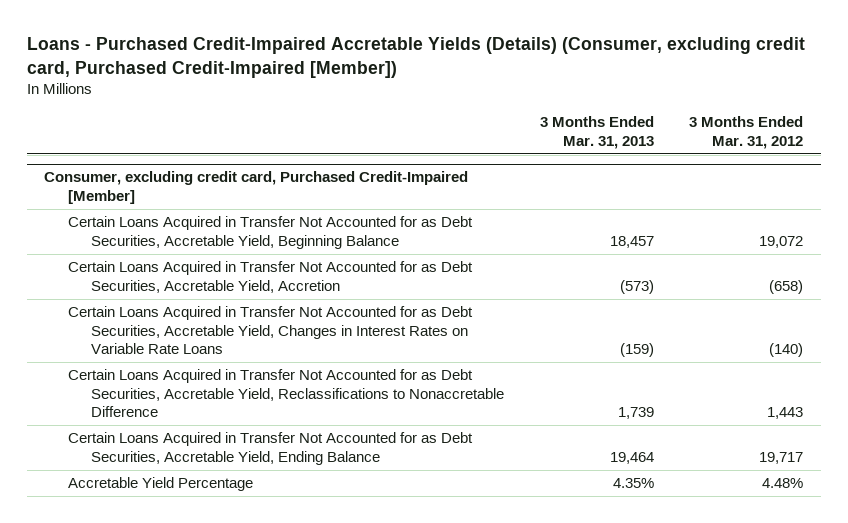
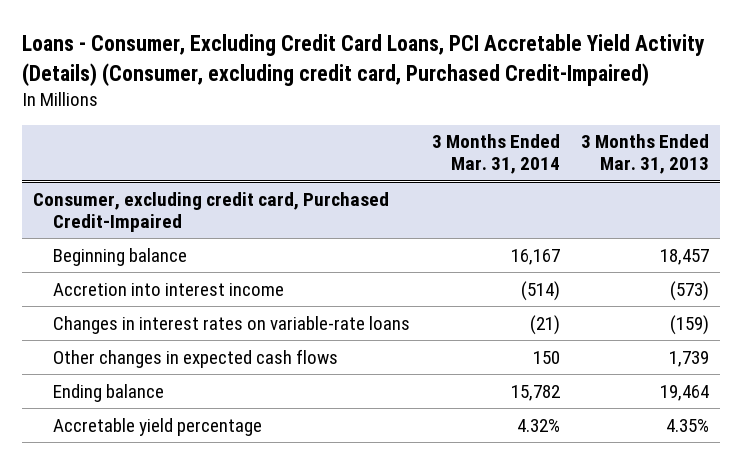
[26,37,805,78] Loans - Purchased Credit-Impaired Accretable Yields (Details) (Consumer, excluding credit card, Purchased Credit-Impaired [Member]) -> [22,34,706,86] Loans - Consumer, Excluding Credit Card Loans, PCI Accretable Yield Activity (Details) (Consumer, excluding credit card, Purchased Credit-Impaired)
[689,116,804,149] 3 Months Ended Mar. 31, 2012 -> none
none -> [431,134,560,175] 3 Months Ended Mar. 31, 2014
[44,171,469,204] Consumer, excluding credit card, Purchased Credit-Impaired [Member] -> [32,191,389,232] Consumer, excluding credit card, Purchased Credit-Impaired
[67,216,473,249] Certain Loans Acquired in Transfer Not Accounted for as Debt Securities, Accretable Yield, Beginning Balance -> [53,247,188,266] Beginning balance
[67,261,473,293] Certain Loans Acquired in Transfer Not Accounted for as Debt Securities, Accretable Yield, Accretion -> [53,282,285,296] Accretion into interest income
[67,306,473,355] Certain Loans Acquired in Transfer Not Accounted for as Debt Securities, Accretable Yield, Changes in Interest Rates on Variable Rate Loans -> [53,315,411,334] Changes in interest rates on variable-rate loans
[67,369,504,418] Certain Loans Acquired in Transfer Not Accounted for as Debt Securities, Accretable Yield, Reclassifications to Nonaccretable Difference -> [53,348,339,368] Other changes in expected cash flows
[67,432,473,465] Certain Loans Acquired in Transfer Not Accounted for as Debt Securities, Accretable Yield, Ending Balance -> [53,383,165,402] Ending balance
[67,477,253,492] Accretable Yield Percentage -> [53,417,263,436] Accretable yield percentage

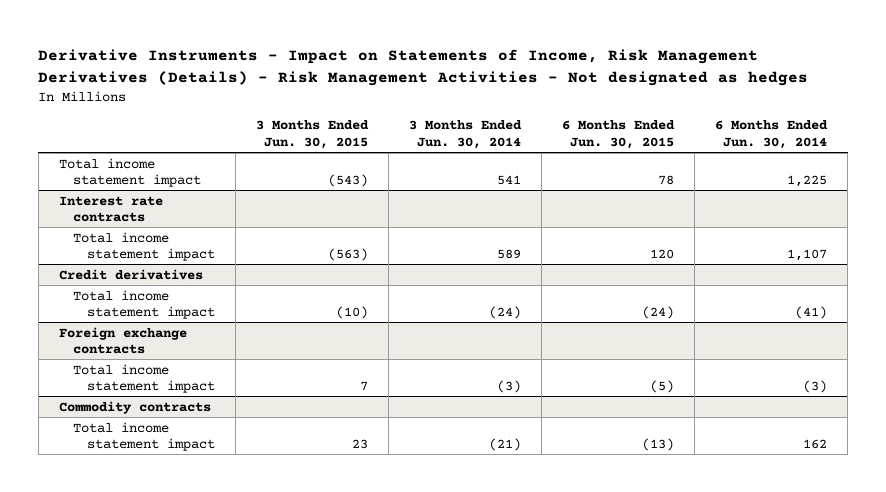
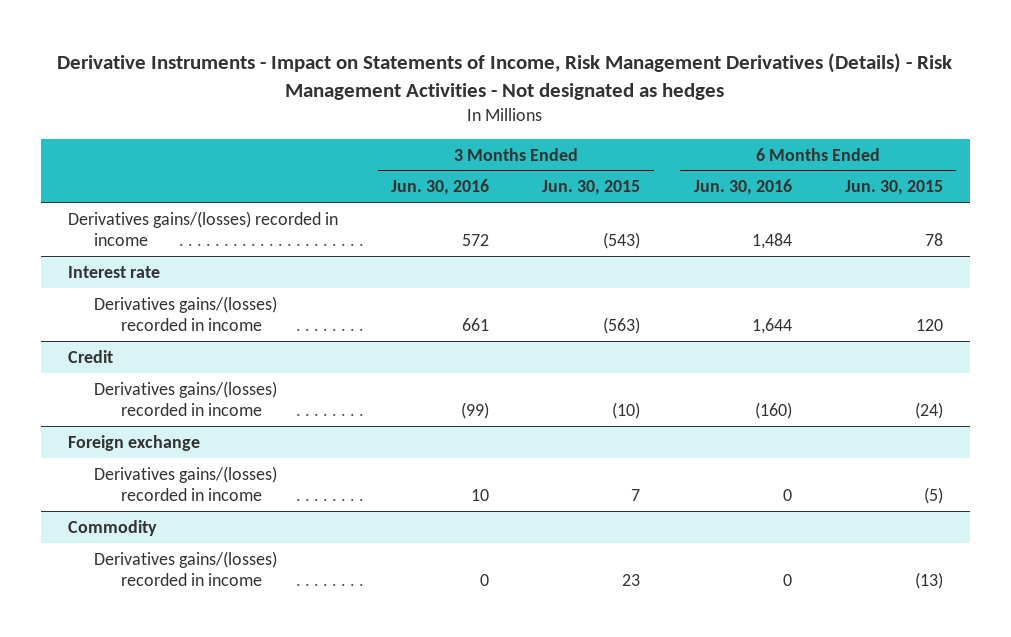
[408,120,522,149] 3 Months Ended Jun. 30, 2014 -> none
[715,120,829,149] 6 Months Ended Jun. 30, 2014 -> none
none -> [390,179,489,196] Jun. 30, 2016
none -> [693,179,792,196] Jun. 30, 2016
[58,157,201,188] Total income statement impact -> [67,210,338,247] Derivatives gains/(losses) recorded in income
[58,195,163,223] Interest rate contracts -> [67,265,160,278] Interest rate
[72,231,215,262] Total income statement impact -> [94,295,278,332] Derivatives gains/(losses) recorded in income
[58,268,203,280] Credit derivatives -> [67,349,113,363] Credit
[72,289,215,320] Total income statement impact -> [94,380,278,417] Derivatives gains/(losses) recorded in income
[58,326,187,355] Foreign exchange contracts -> [67,434,200,451] Foreign exchange
[72,363,215,394] Total income statement impact -> [94,465,278,502] Derivatives gains/(losses) recorded in income
[58,400,211,414] Commodity contracts -> [67,519,157,536] Commodity
[72,421,215,452] Total income statement impact -> [94,550,278,587] Derivatives gains/(losses) recorded in income

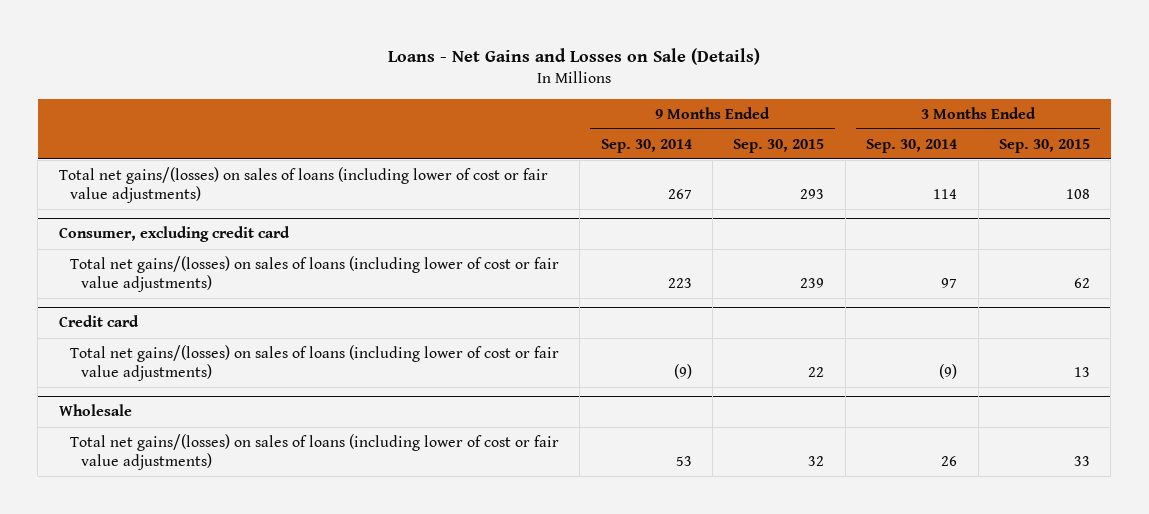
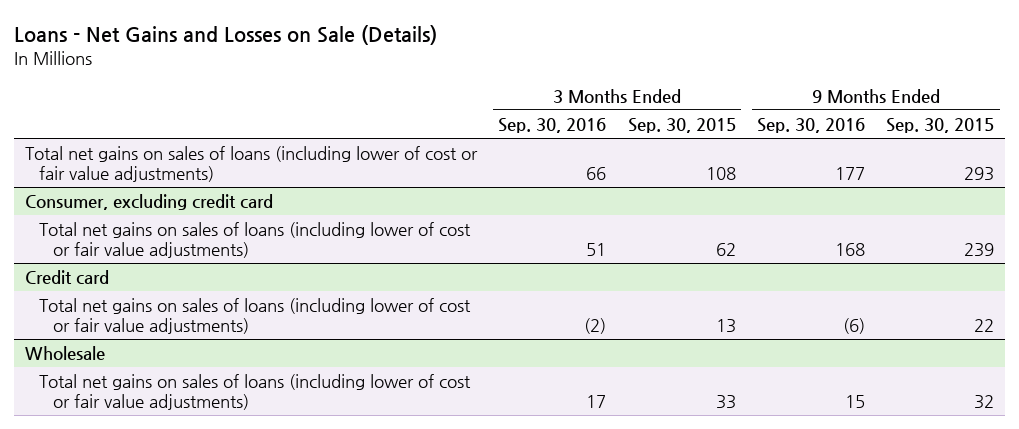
[600,138,692,153] Sep. 30, 2014 -> none
[866,138,958,153] Sep. 30, 2014 -> none
none -> [498,117,607,133] Sep. 30, 2016
none -> [756,117,865,133] Sep. 30, 2016
[58,166,548,204] Total net gains/(losses) on sales of loans (including lower of cost or fair value adjustments) -> [25,146,479,183] Total net gains on sales of loans (including lower of cost or fair value adjustments)
[69,255,559,293] Total net gains/(losses) on sales of loans (including lower of cost or fair value adjustments) -> [38,222,471,259] Total net gains on sales of loans (including lower of cost or fair value adjustments)
[69,344,559,382] Total net gains/(losses) on sales of loans (including lower of cost or fair value adjustments) -> [38,298,471,335] Total net gains on sales of loans (including lower of cost or fair value adjustments)
[69,433,559,471] Total net gains/(losses) on sales of loans (including lower of cost or fair value adjustments) -> [38,374,471,411] Total net gains on sales of loans (including lower of cost or fair value adjustments)

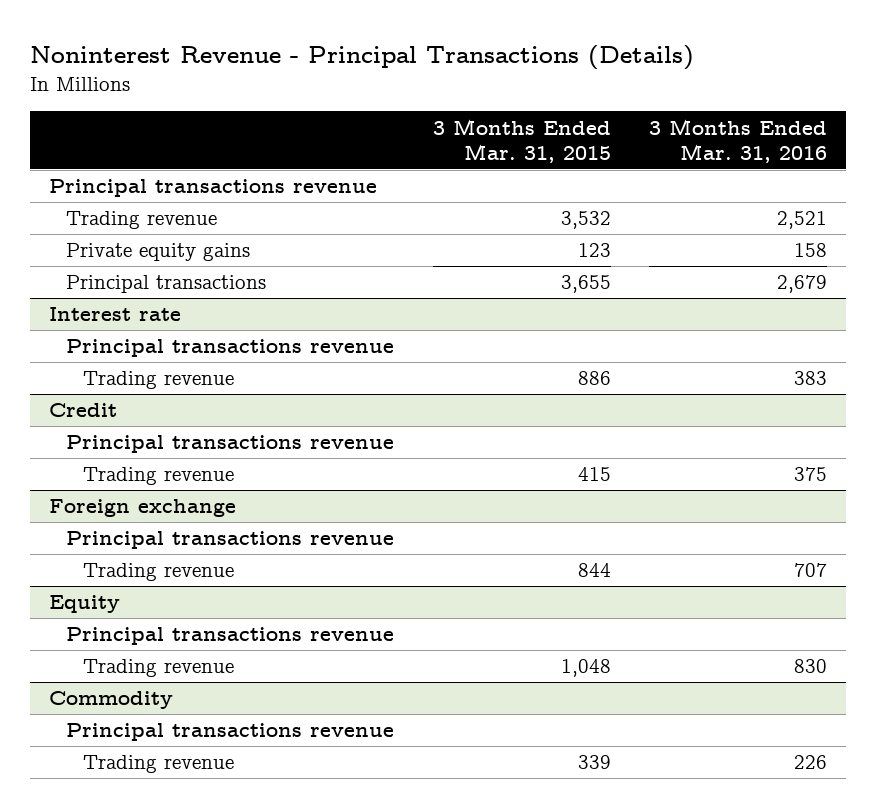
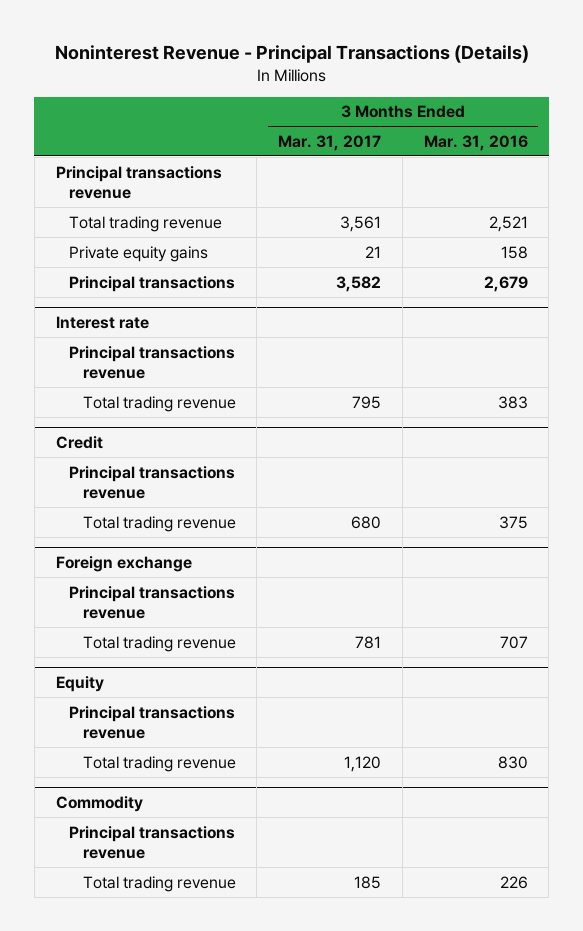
[432,118,611,164] 3 Months Ended Mar. 31, 2015 -> none
none -> [278,134,382,151] Mar. 31, 2017
[66,211,218,230] Trading revenue -> [69,215,223,232] Total trading revenue
[83,371,235,390] Trading revenue -> [82,395,236,412] Total trading revenue
[83,467,235,486] Trading revenue -> [82,515,236,532] Total trading revenue
[83,563,235,582] Trading revenue -> [82,635,236,652] Total trading revenue
[83,659,235,678] Trading revenue -> [82,755,236,772] Total trading revenue
[83,755,235,774] Trading revenue -> [82,875,236,892] Total trading revenue

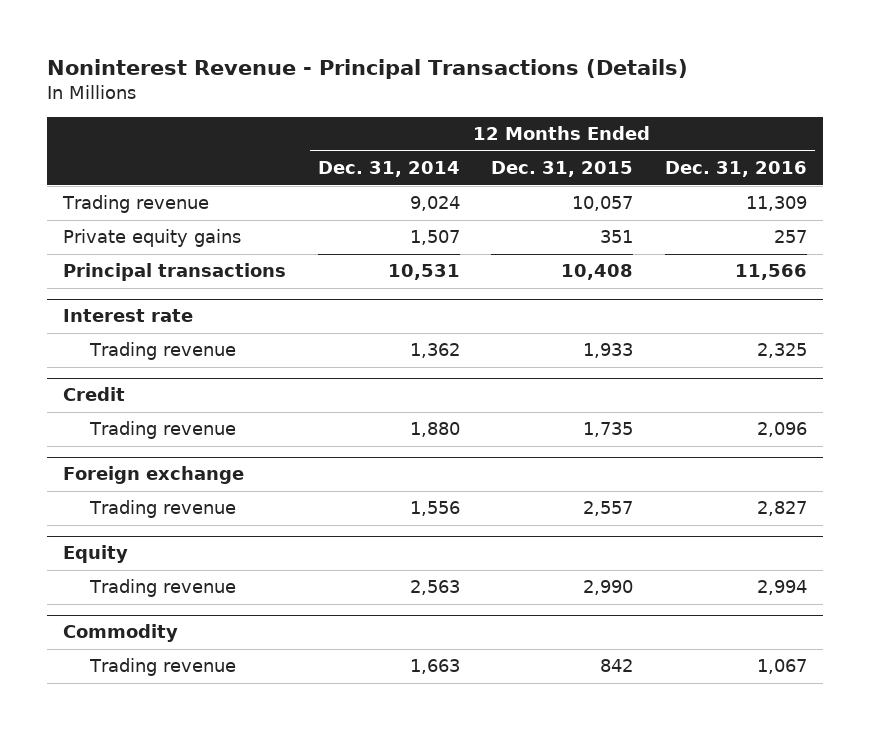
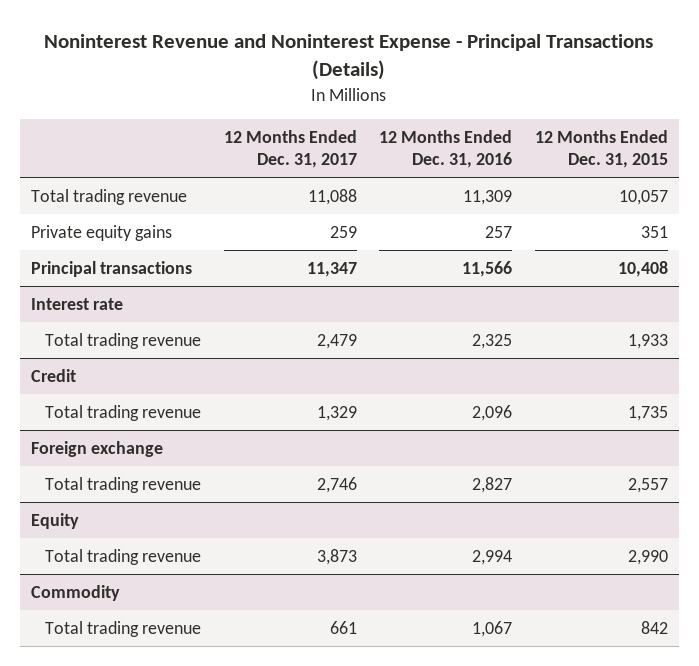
[47,58,689,79] Noninterest Revenue - Principal Transactions (Details) -> [44,34,654,81] Noninterest Revenue and Noninterest Expense - Principal Transactions (Details)
[317,161,460,178] Dec. 31, 2014 -> none
none -> [223,129,357,168] 12 Months Ended Dec. 31, 2017
[62,195,210,214] Trading revenue -> [31,188,188,205] Total trading revenue
[88,342,236,361] Trading revenue -> [45,332,202,349] Total trading revenue
[88,421,236,440] Trading revenue -> [45,404,202,421] Total trading revenue
[88,500,236,519] Trading revenue -> [45,476,202,493] Total trading revenue
[88,579,236,598] Trading revenue -> [45,548,202,565] Total trading revenue
[88,658,236,677] Trading revenue -> [45,620,202,637] Total trading revenue

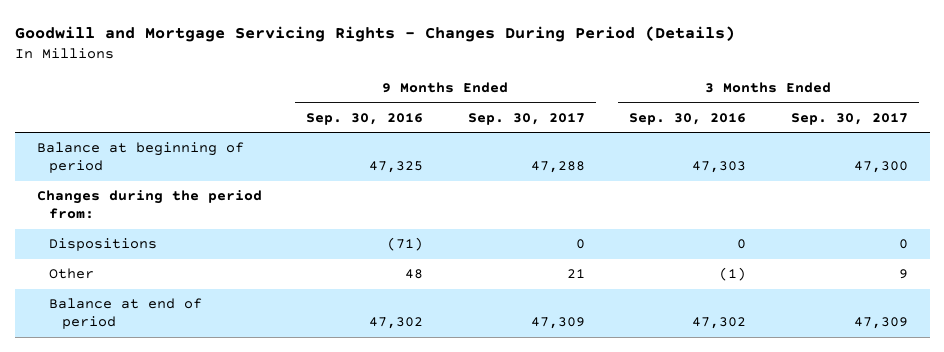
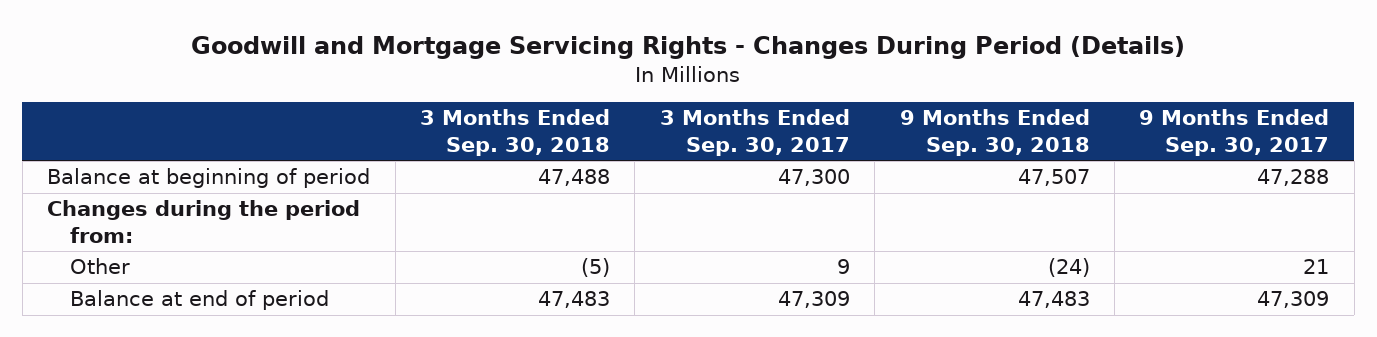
[306,112,424,125] Sep. 30, 2016 -> none
[629,112,747,125] Sep. 30, 2016 -> none
none -> [420,109,611,157] 3 Months Ended Sep. 30, 2018
none -> [899,109,1090,157] 9 Months Ended Sep. 30, 2018
[49,238,158,252] Dispositions -> none

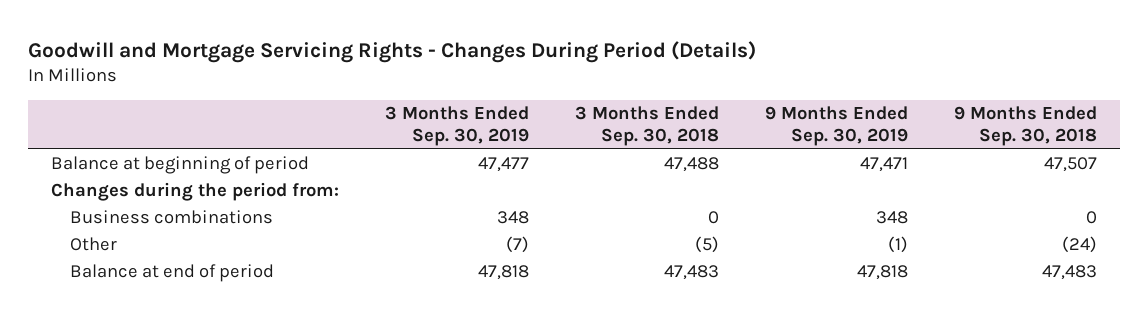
[659,109,850,157] 3 Months Ended Sep. 30, 2017 -> none
[1139,109,1330,157] 9 Months Ended Sep. 30, 2017 -> none
none -> [385,106,530,147] 3 Months Ended Sep. 30, 2019
none -> [764,106,908,147] 9 Months Ended Sep. 30, 2019
none -> [69,210,273,225] Business combinations

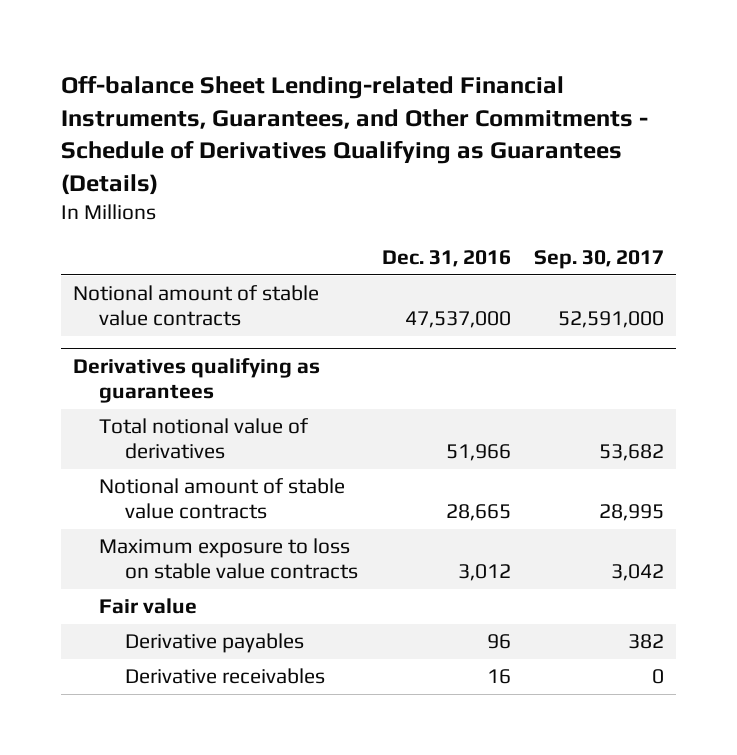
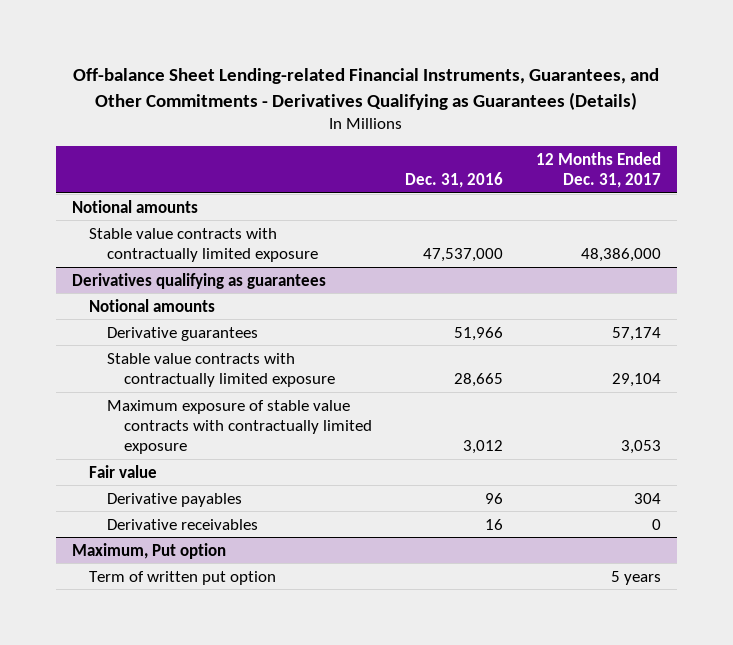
[60,75,648,196] Off-balance Sheet Lending-related Financial Instruments, Guarantees, and Other Commitments - Schedule of Derivatives Qualifying as Guarantees (Details) -> [73,68,660,111] Off-balance Sheet Lending-related Financial Instruments, Guarantees, and Other Commitments - Derivatives Qualifying as Guarantees (Details)
[534,250,665,270] Sep. 30, 2017 -> none
none -> [535,151,661,188] 12 Months Ended Dec. 31, 2017
none -> [72,199,199,213] Notional amounts
[72,285,319,327] Notional amount of stable value contracts -> [89,227,318,262] Stable value contracts with contractually limited exposure
none -> [89,298,216,312] Notional amounts
[98,418,309,460] Total notional value of derivatives -> [106,326,258,341] Derivative guarantees
[98,478,345,520] Notional amount of stable value contracts -> [106,352,336,387] Stable value contracts with contractually limited exposure
[98,538,359,580] Maximum exposure to loss on stable value contracts -> [106,399,373,454] Maximum exposure of stable value contracts with contractually limited exposure
none -> [72,542,227,559] Maximum, Put option
none -> [89,570,277,585] Term of written put option

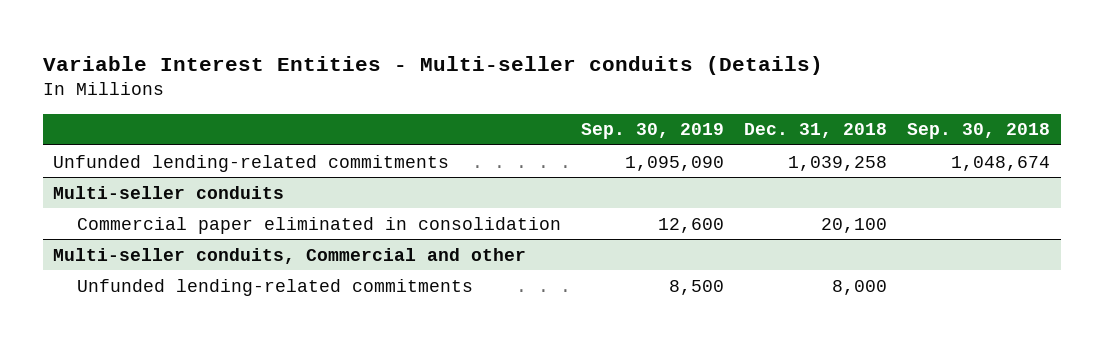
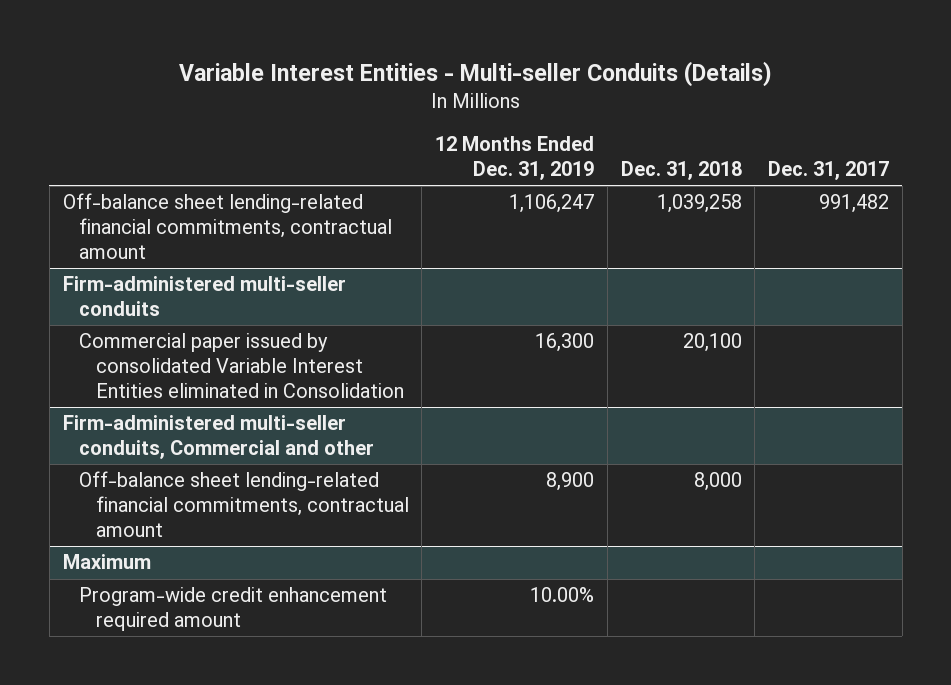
[42,55,823,75] Variable Interest Entities - Multi-seller conduits (Details) -> [178,60,772,87] Variable Interest Entities - Multi-seller Conduits (Details)
[580,123,724,140] Sep. 30, 2019 -> none
[907,123,1051,140] Sep. 30, 2018 -> none
none -> [435,136,595,181] 12 Months Ended Dec. 31, 2019
none -> [767,161,889,181] Dec. 31, 2017
[52,154,449,172] Unfunded lending-related commitments -> [62,193,393,259] Off-balance sheet lending-related financial commitments, contractual amount
[52,185,284,199] Multi-seller conduits -> [62,276,346,317] Firm-administered multi-seller conduits
[76,216,561,234] Commercial paper eliminated in consolidation -> [79,333,404,398] Commercial paper issued by consolidated Variable Interest Entities eliminated in Consolidation
[52,247,526,264] Multi-seller conduits, Commercial and other -> [62,415,375,460] Firm-administered multi-seller conduits, Commercial and other
[76,278,473,296] Unfunded lending-related commitments -> [79,471,409,537] Off-balance sheet lending-related financial commitments, contractual amount
none -> [62,554,151,570] Maximum
none -> [79,587,388,632] Program-wide credit enhancement required amount

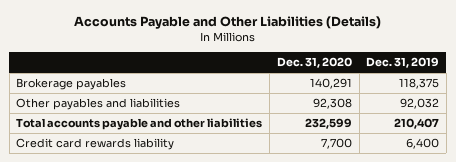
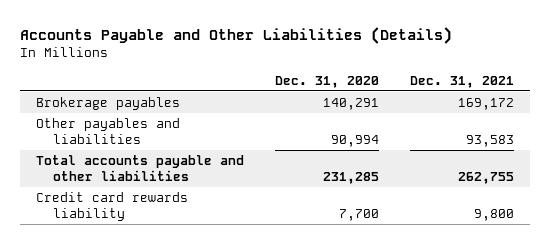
[366,57,440,69] Dec. 31, 2019 -> none
none -> [410,76,515,89] Dec. 31, 2021
[312,97,352,109] 92,308 -> [331,134,380,147] 90,994
[304,117,352,129] 232,599 -> [323,171,380,184] 231,285

